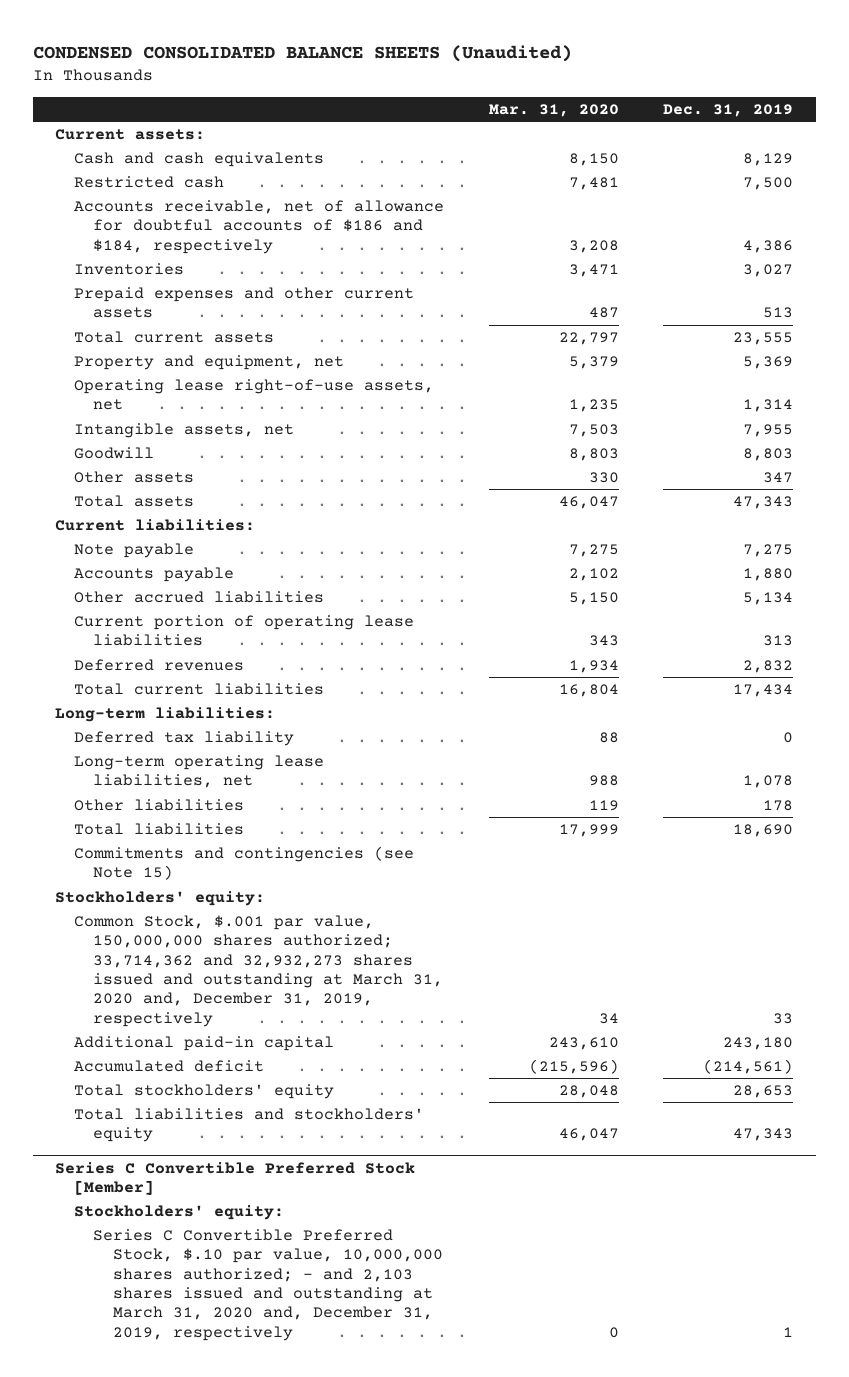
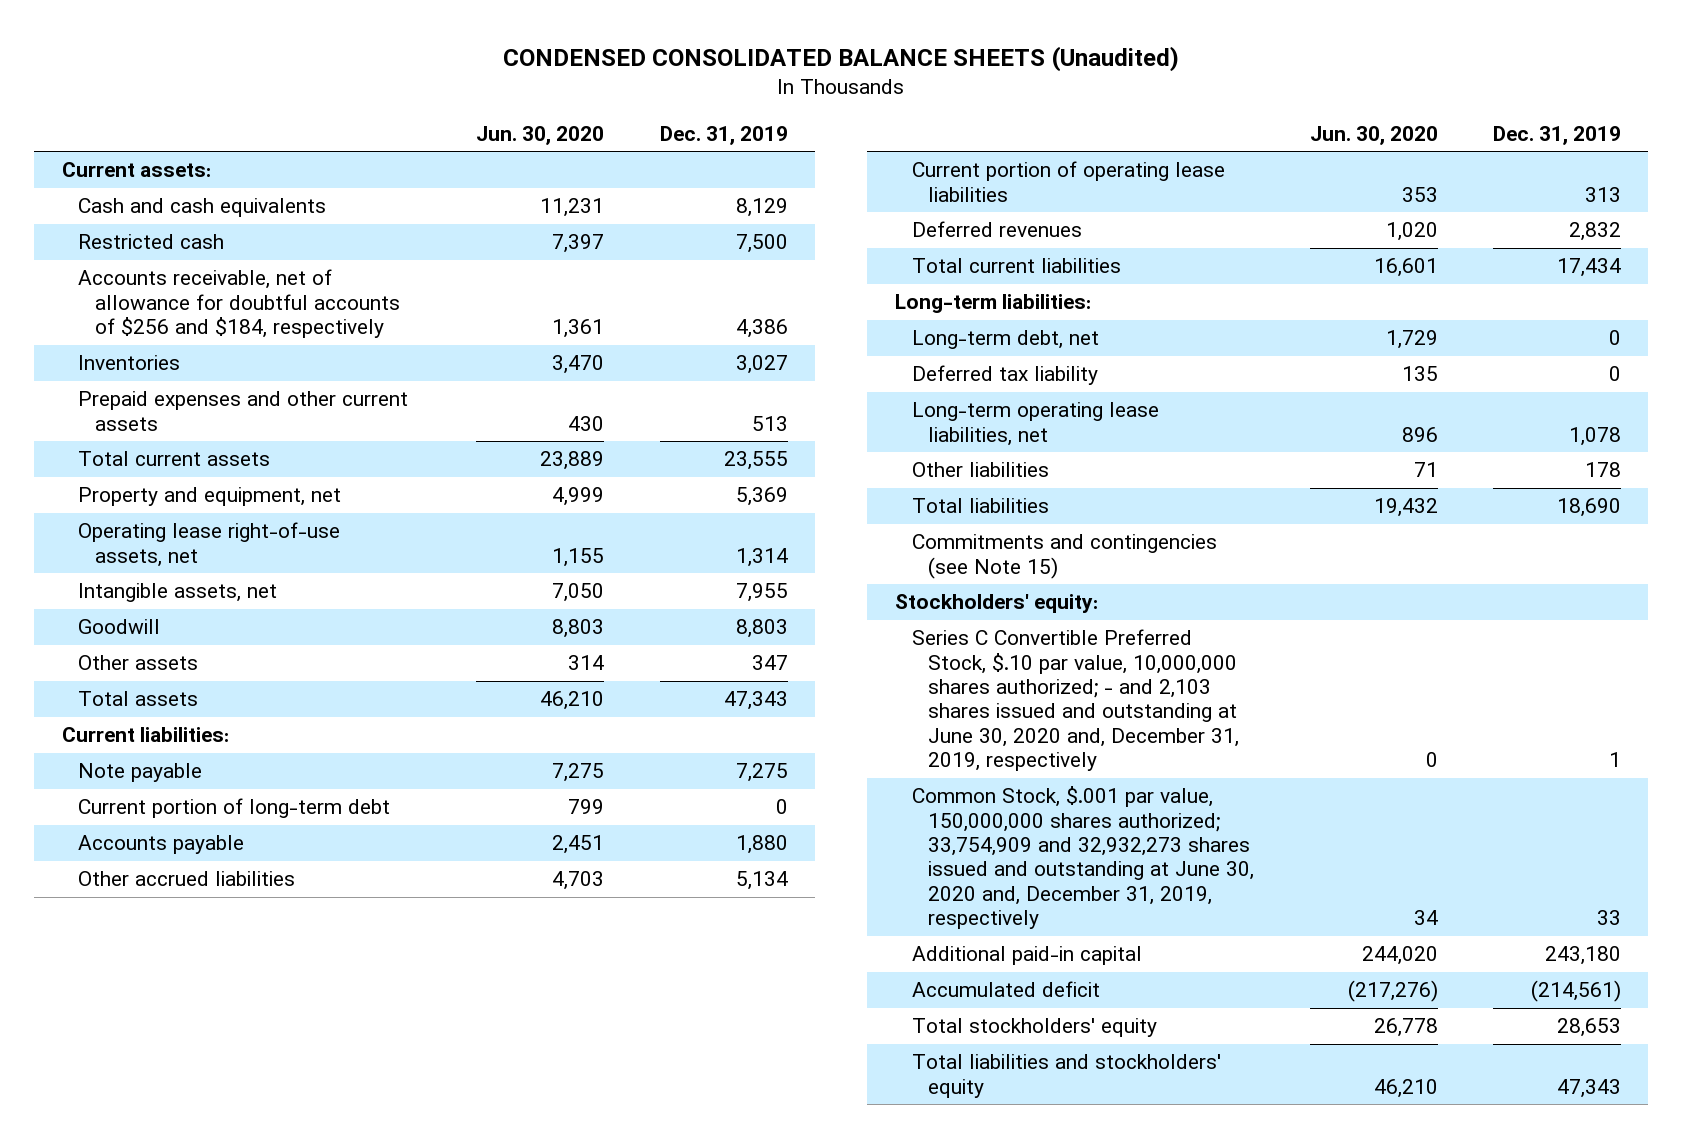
[488,103,619,117] Mar. 31, 2020 -> none
none -> [476,125,605,145] Jun. 30, 2020
[74,199,445,254] Accounts receivable, net of allowance for doubtful accounts of $186 and $184, respectively -> [78,269,401,339] Accounts receivable, net of allowance for doubtful accounts of $256 and $184, respectively
none -> [78,798,391,819] Current portion of long-term debt
none -> [911,330,1099,350] Long-term debt, net
none -> [911,629,1240,772] Series C Convertible Preferred Stock, $.10 par value, 10,000,000 shares authorized; - and 2,103 shares issued and outstanding at June 30, 2020 and, December 31, 2019, respectively
[74,914,444,1027] Common Stock, $.001 par value, 150,000,000 shares authorized; 33,714,362 and 32,932,273 shares issued and outstanding at March 31, 2020 and, December 31, 2019, respectively -> [911,786,1255,930] Common Stock, $.001 par value, 150,000,000 shares authorized; 33,754,909 and 32,932,273 shares issued and outstanding at June 30, 2020 and, December 31, 2019, respectively
[55,1161,416,1195] Series C Convertible Preferred Stock [Member] -> none
[74,1204,285,1220] Stockholders' equity: -> none
[93,1228,443,1341] Series C Convertible Preferred Stock, $.10 par value, 10,000,000 shares authorized; - and 2,103 shares issued and outstanding at March 31, 2020 and, December 31, 2019, respectively -> none

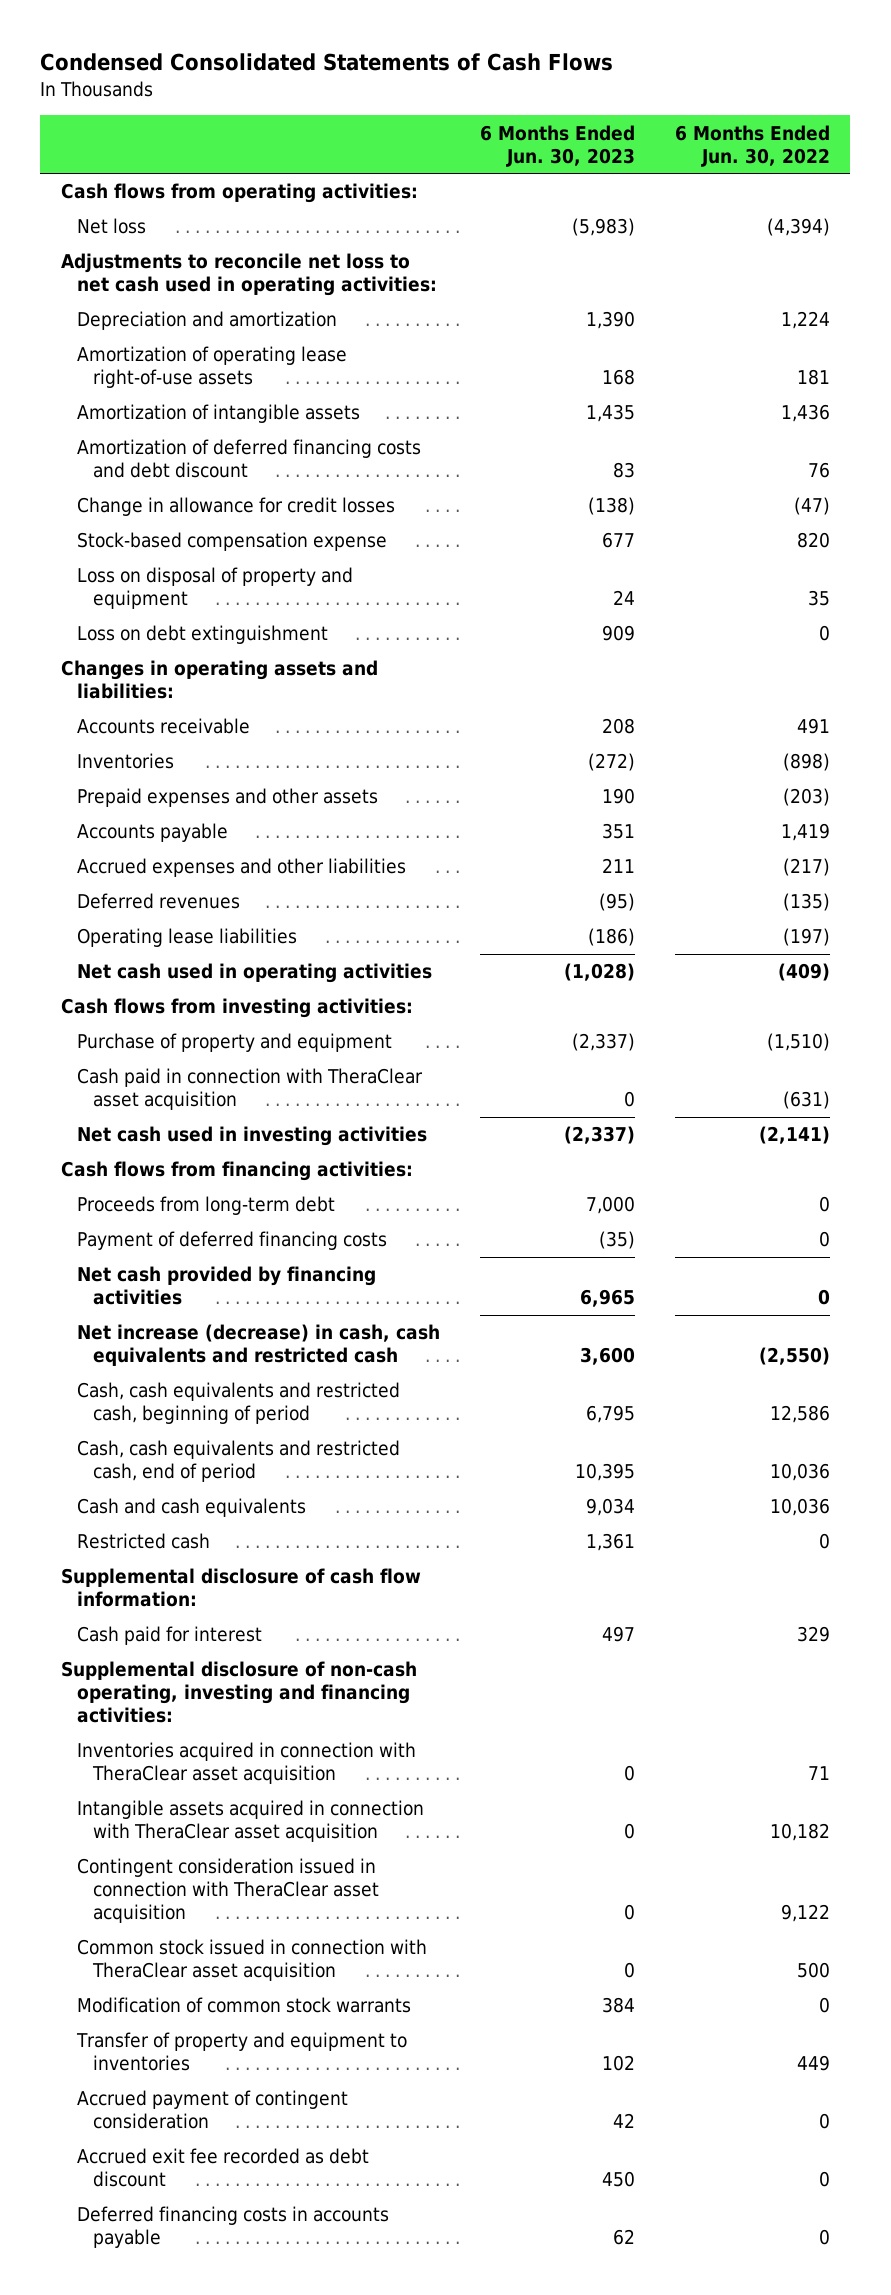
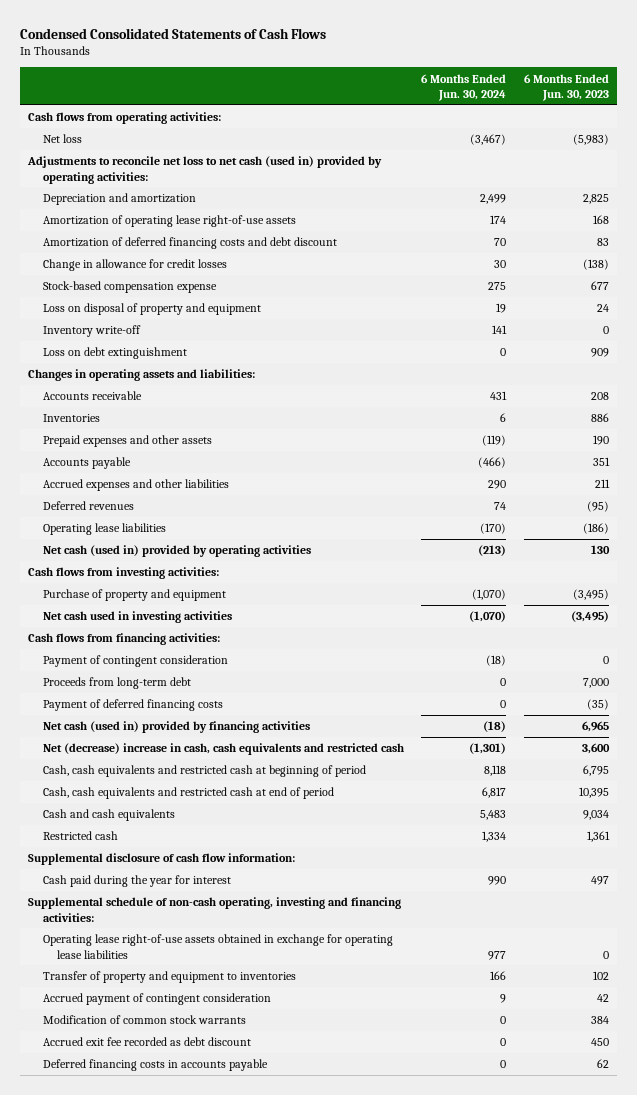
[675,124,831,167] 6 Months Ended Jun. 30, 2022 -> none
none -> [421,73,507,102] 6 Months Ended Jun. 30, 2024
[60,253,437,297] Adjustments to reconcile net loss to net cash used in operating activities: -> [27,156,383,184] Adjustments to reconcile net loss to net cash (used in) provided by operating activities:
[586,311,636,330] 1,390 -> [582,194,609,205] 2,825
[76,404,360,424] Amortization of intangible assets -> none
none -> [42,325,141,338] Inventory write-off
[588,753,636,772] (272) -> [590,413,609,423] 886
[76,963,432,984] Net cash used in operating activities -> [42,545,311,558] Net cash (used in) provided by operating activities
[564,963,636,982] (1,028) -> [590,545,610,555] 130
[76,1068,423,1111] Cash paid in connection with TheraClear asset acquisition -> none
[572,1033,636,1052] (2,337) -> [572,589,609,601] (3,495)
[564,1126,636,1145] (2,337) -> [570,611,609,623] (3,495)
none -> [42,655,228,668] Payment of contingent consideration
[76,1266,376,1306] Net cash provided by financing activities -> [42,721,310,734] Net cash (used in) provided by financing activities
[76,1324,440,1367] Net increase (decrease) in cash, cash equivalents and restricted cash -> [42,743,404,756] Net (decrease) increase in cash, cash equivalents and restricted cash
[76,1382,400,1425] Cash, cash equivalents and restricted cash, beginning of period -> [42,765,366,778] Cash, cash equivalents and restricted cash at beginning of period
[76,1440,400,1483] Cash, cash equivalents and restricted cash, end of period -> [42,787,334,800] Cash, cash equivalents and restricted cash at end of period
[76,1742,416,1785] Inventories acquired in connection with TheraClear asset acquisition -> none
[76,1800,424,1843] Intangible assets acquired in connection with TheraClear asset acquisition -> none
[76,1858,380,1924] Contingent consideration issued in connection with TheraClear asset acquisition -> none
[76,1939,427,1982] Common stock issued in connection with TheraClear asset acquisition -> none
[76,1626,262,1646] Cash paid for interest -> [42,875,231,888] Cash paid during the year for interest
[60,1661,417,1724] Supplemental disclosure of non-cash operating, investing and financing activities: -> [28,897,402,922] Supplemental schedule of non-cash operating, investing and financing activities:
none -> [42,934,393,959] Operating lease right-of-use assets obtained in exchange for operating lease liabilities
[76,1997,411,2014] Modification of common stock warrants -> [42,1015,246,1025] Modification of common stock warrants

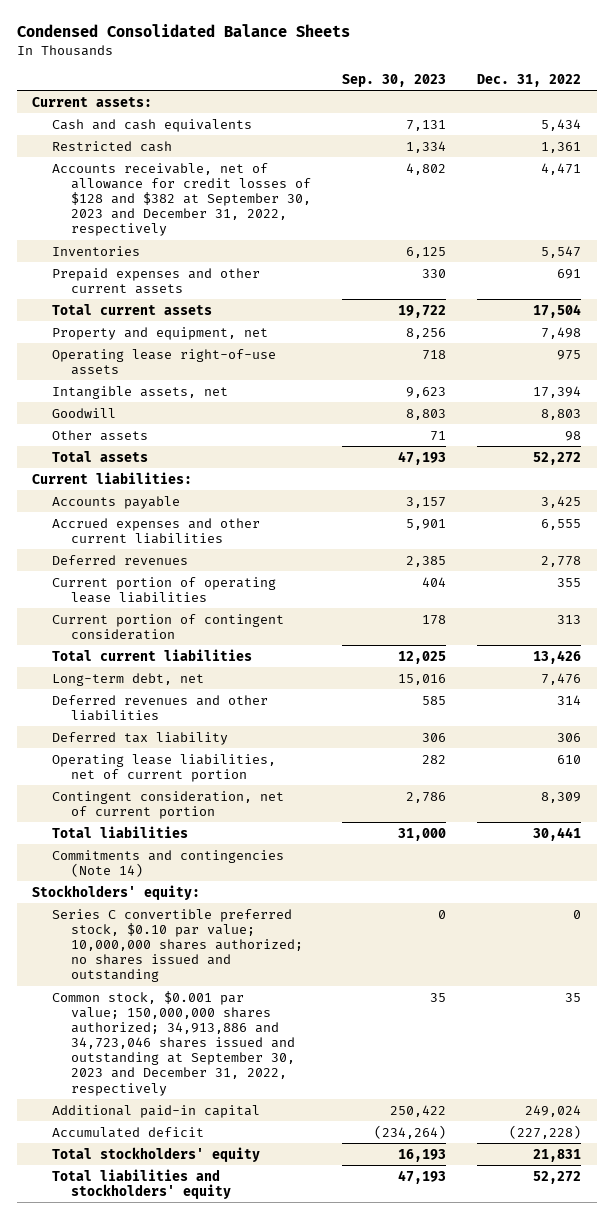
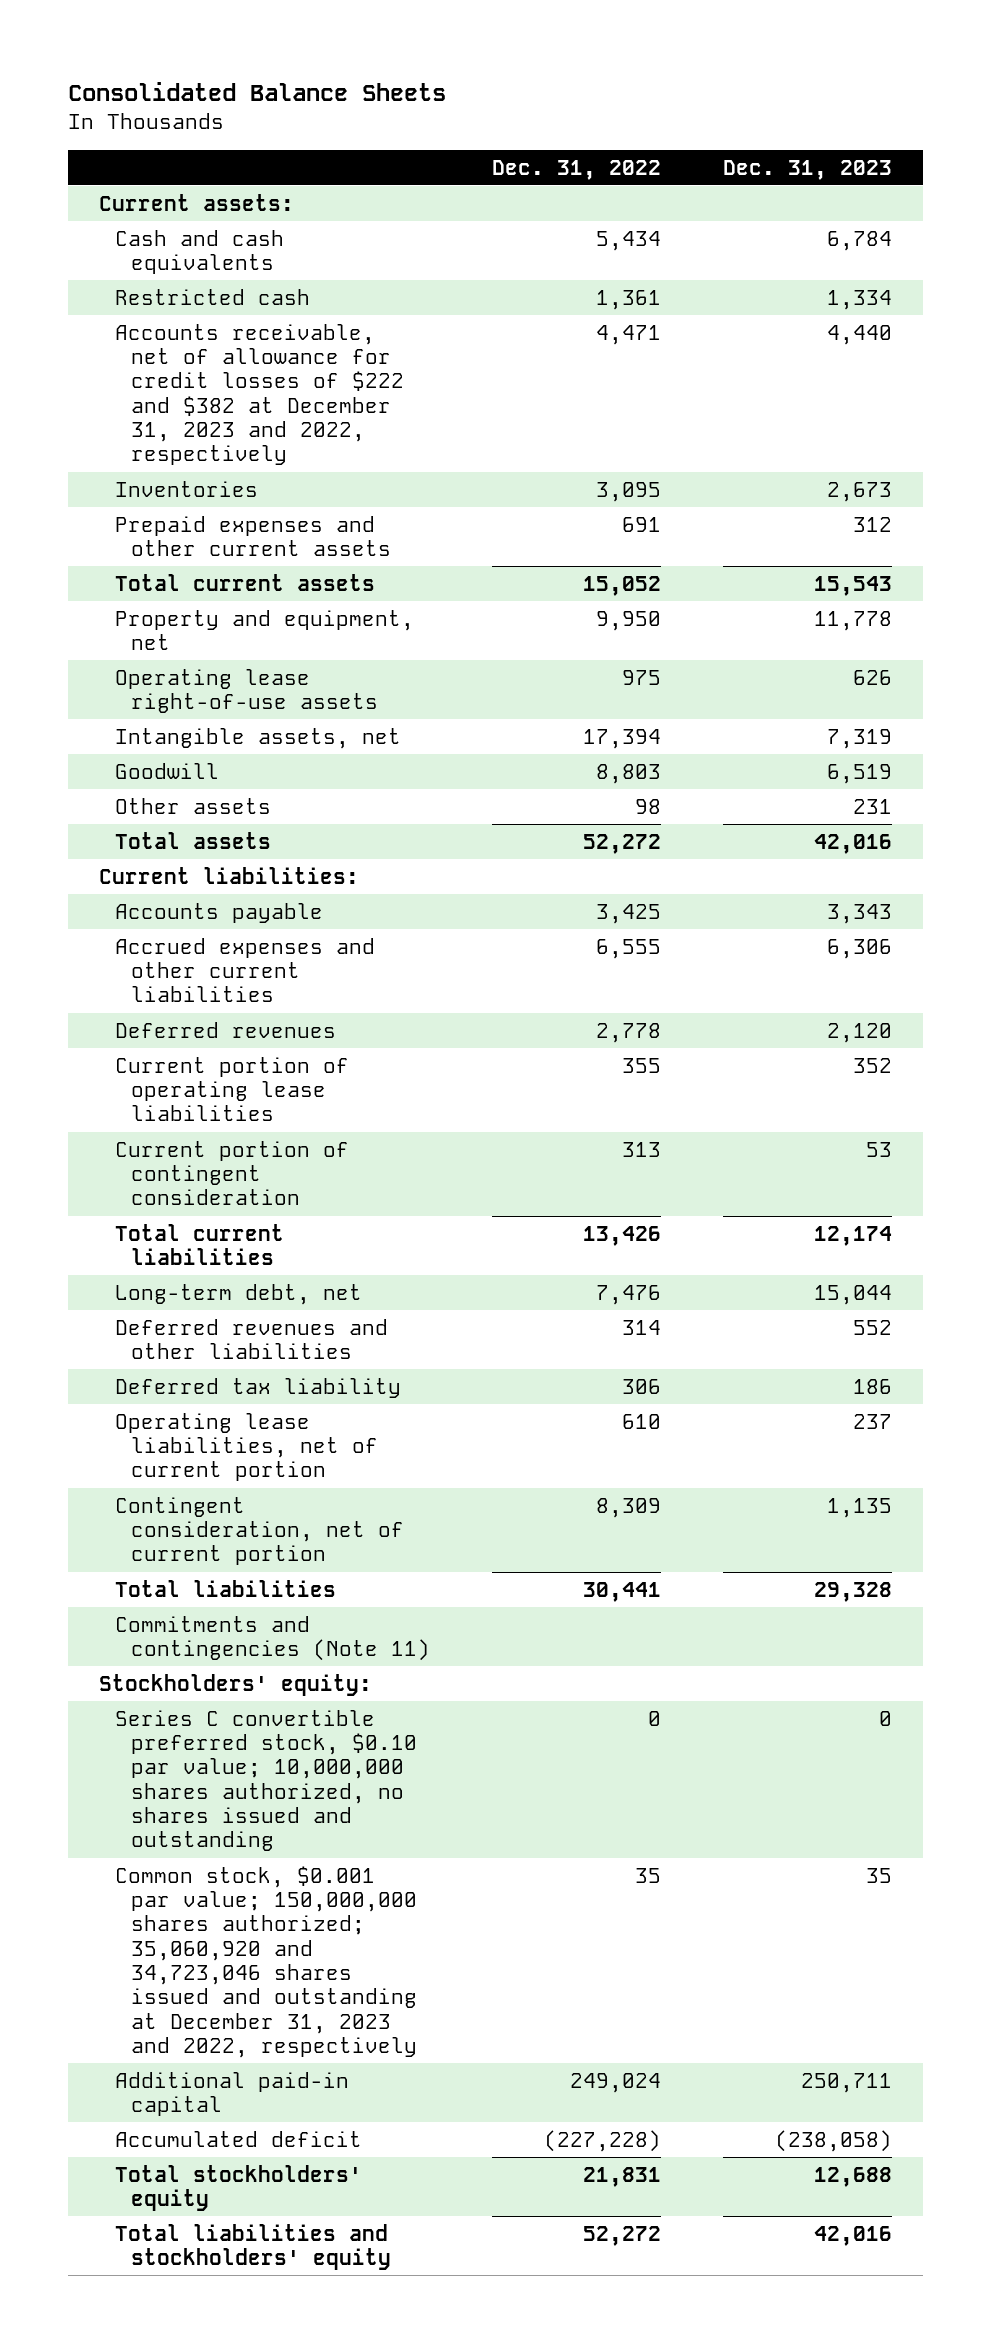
[16,24,350,38] Condensed Consolidated Balance Sheets -> [67,81,446,101] Consolidated Balance Sheets
[342,73,447,87] Sep. 30, 2023 -> none
none -> [722,159,892,180] Dec. 31, 2023
[51,162,311,237] Accounts receivable, net of allowance for credit losses of $128 and $382 at September 30, 2023 and December 31, 2022, respectively -> [115,323,405,466] Accounts receivable, net of allowance for credit losses of $222 and $382 at December 31, 2023 and 2022, respectively
[541,245,582,258] 5,547 -> [596,481,662,502] 3,095
[533,303,582,318] 17,504 -> [583,575,662,596] 15,052
[541,326,582,339] 7,498 -> [596,610,662,631] 9,950
[51,849,284,877] Commitments and contingencies (Note 14) -> [115,1615,431,1662] Commitments and contingencies (Note 11)
[51,908,303,983] Series C convertible preferred stock, $0.10 par value; 10,000,000 shares authorized; no shares issued and outstanding -> [115,1709,418,1852] Series C convertible preferred stock, $0.10 par value; 10,000,000 shares authorized, no shares issued and outstanding
[51,990,295,1096] Common stock, $0.001 par value; 150,000,000 shares authorized; 34,913,886 and 34,723,046 shares issued and outstanding at September 30, 2023 and December 31, 2022, respectively -> [115,1865,418,2059] Common stock, $0.001 par value; 150,000,000 shares authorized; 35,060,920 and 34,723,046 shares issued and outstanding at December 31, 2023 and 2022, respectively

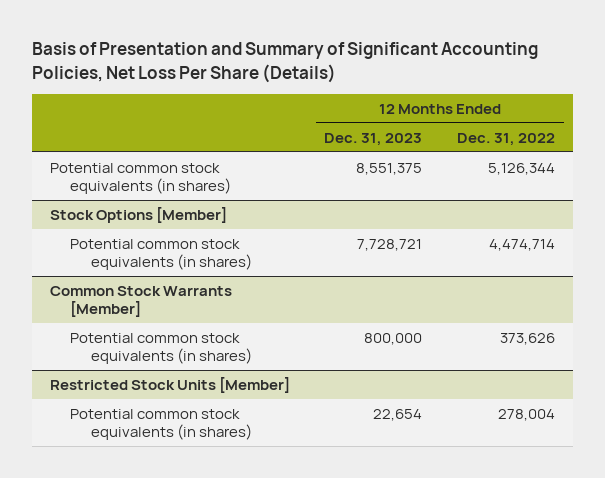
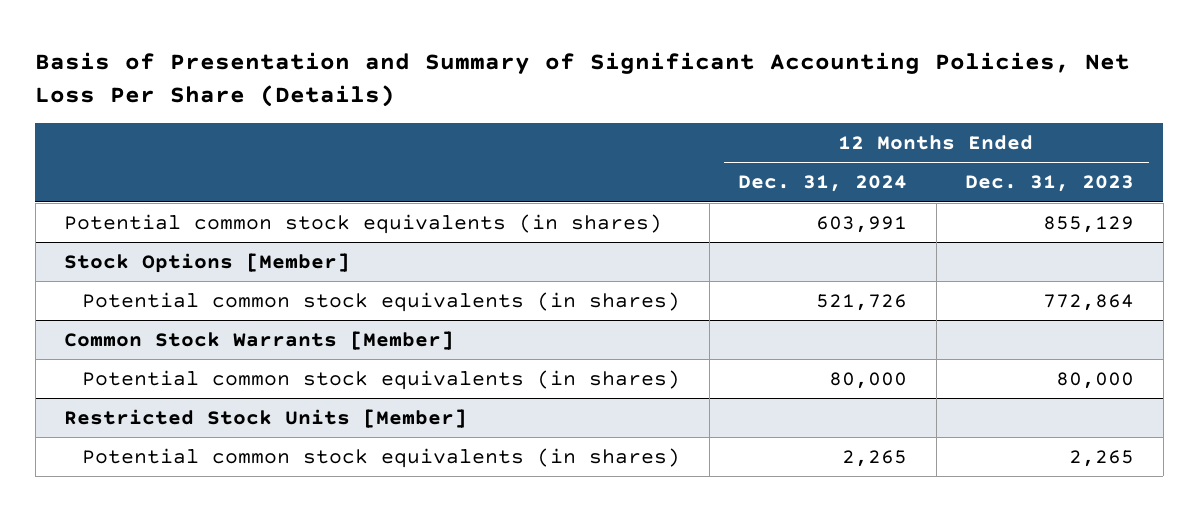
[457,132,556,146] Dec. 31, 2022 -> none
none -> [738,175,908,193] Dec. 31, 2024
[356,163,423,176] 8,551,375 -> [1043,215,1135,233] 855,129
[357,239,423,252] 7,728,721 -> [1043,293,1135,311] 772,864
[364,333,423,346] 800,000 -> [1056,371,1135,389] 80,000
[373,409,423,422] 22,654 -> [1069,449,1135,467] 2,265

